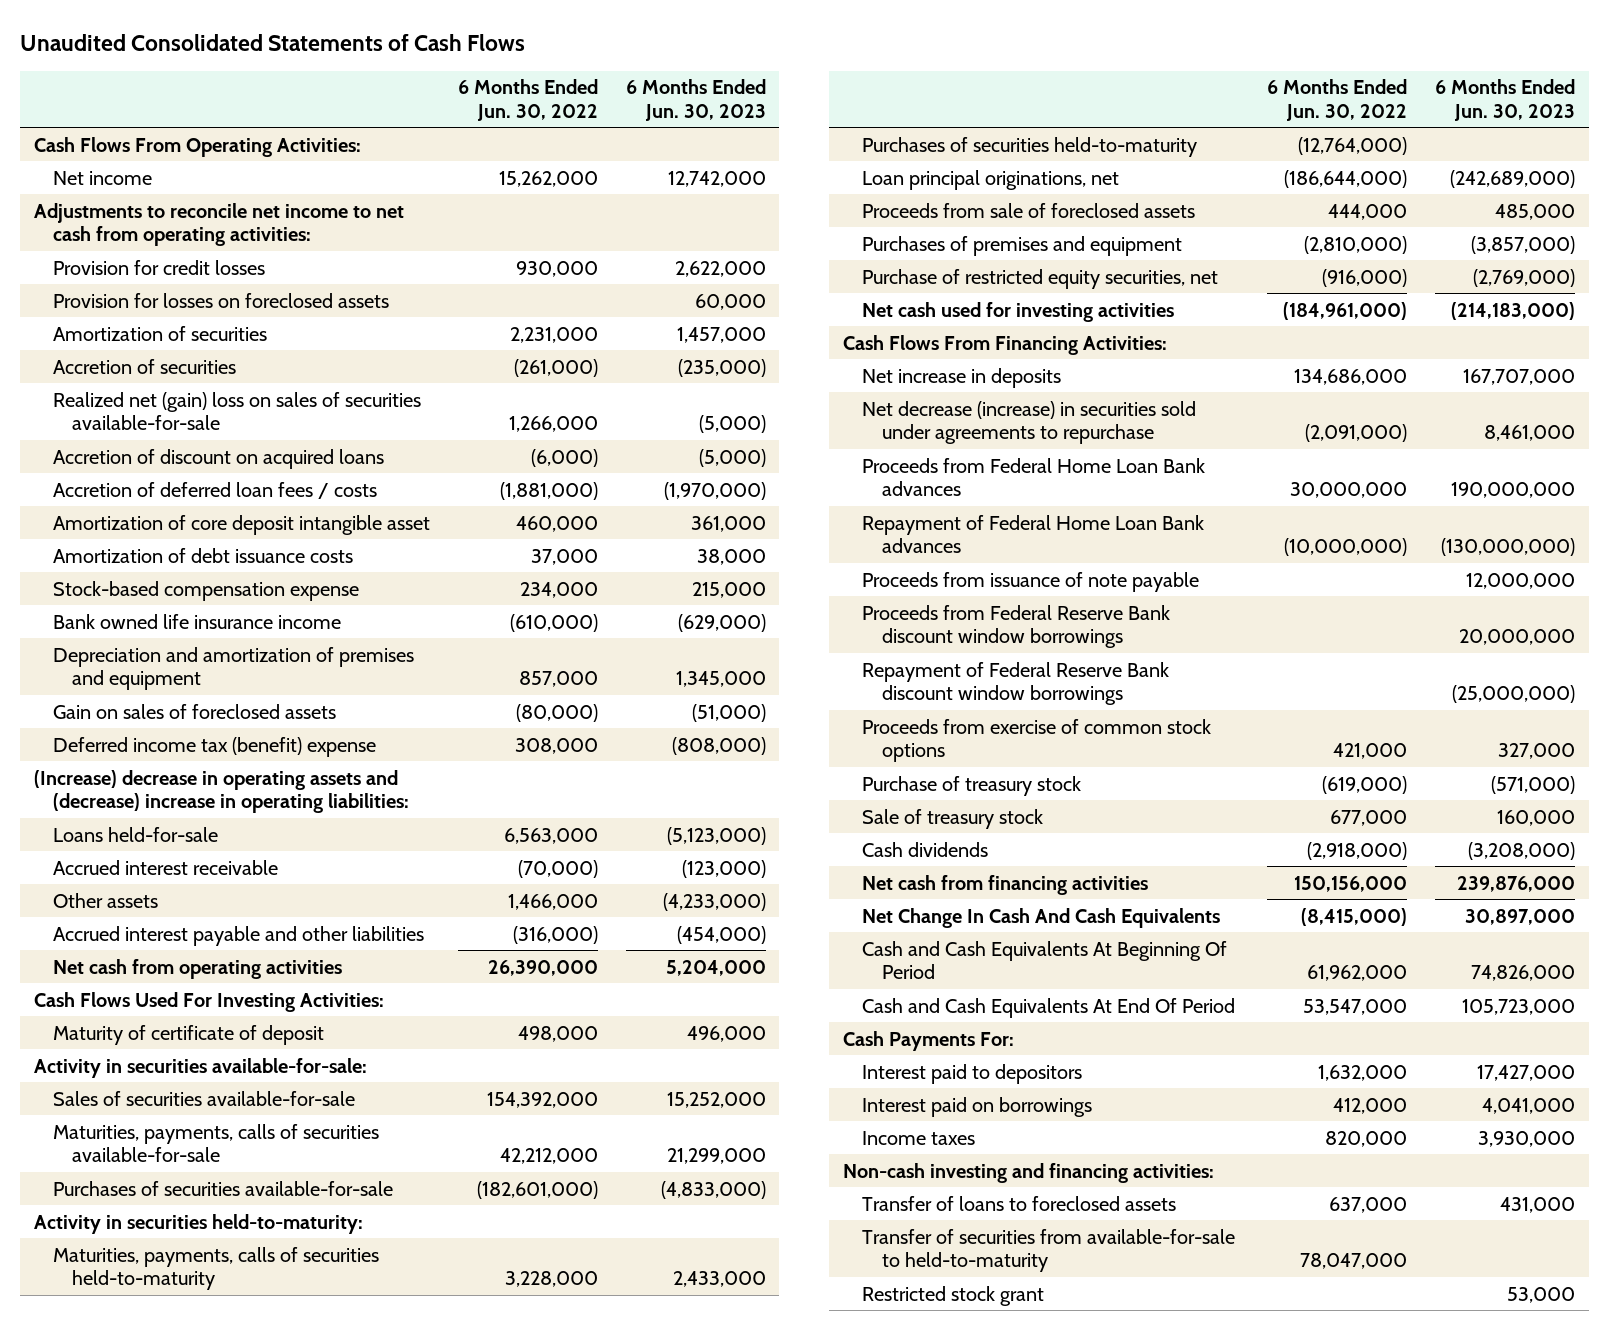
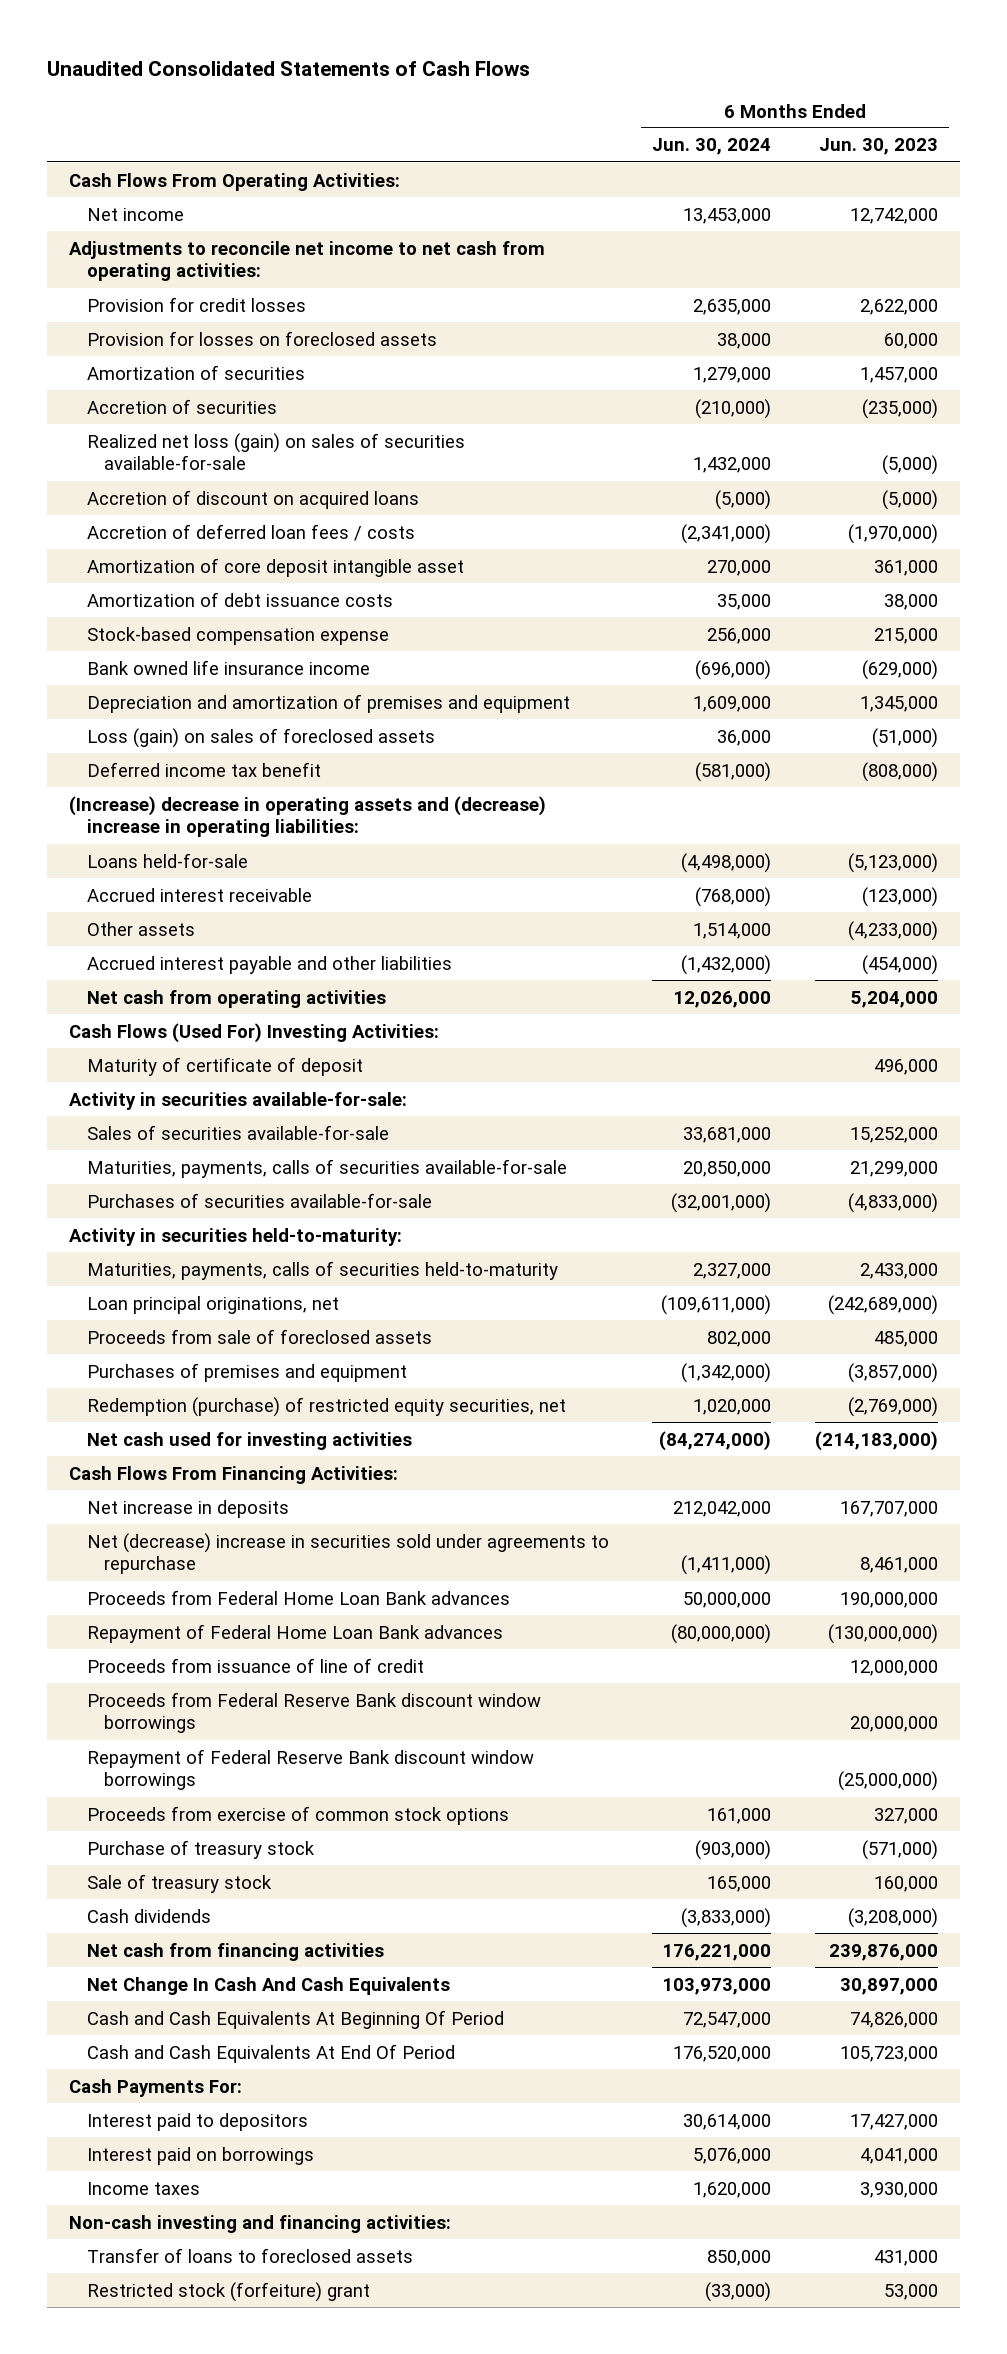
[457,79,598,121] 6 Months Ended Jun. 30, 2022 -> none
none -> [652,138,772,156] Jun. 30, 2024
[52,391,421,431] Realized net (gain) loss on sales of securities available-for-sale -> [86,432,465,471] Realized net loss (gain) on sales of securities available-for-sale
[52,703,336,719] Gain on sales of foreclosed assets -> [86,727,435,748] Loss (gain) on sales of foreclosed assets
[52,736,376,757] Deferred income tax (benefit) expense -> [86,761,321,777] Deferred income tax benefit
[33,991,384,1012] Cash Flows Used For Investing Activities: -> [68,1022,439,1043] Cash Flows (Used For) Investing Activities:
[862,136,1198,157] Purchases of securities held-to-maturity -> none
[862,268,1219,289] Purchase of restricted equity securities, net -> [86,1396,566,1417] Redemption (purchase) of restricted equity securities, net
[862,400,1197,445] Net decrease (increase) in securities sold under agreements to repurchase -> [86,1532,609,1575] Net (decrease) increase in securities sold under agreements to repurchase
[862,571,1200,592] Proceeds from issuance of note payable -> [86,1657,424,1673] Proceeds from issuance of line of credit
[862,1228,1236,1273] Transfer of securities from available-for-sale to held-to-maturity -> none
[862,1285,1045,1306] Restricted stock grant -> [86,2281,370,2302] Restricted stock (forfeiture) grant

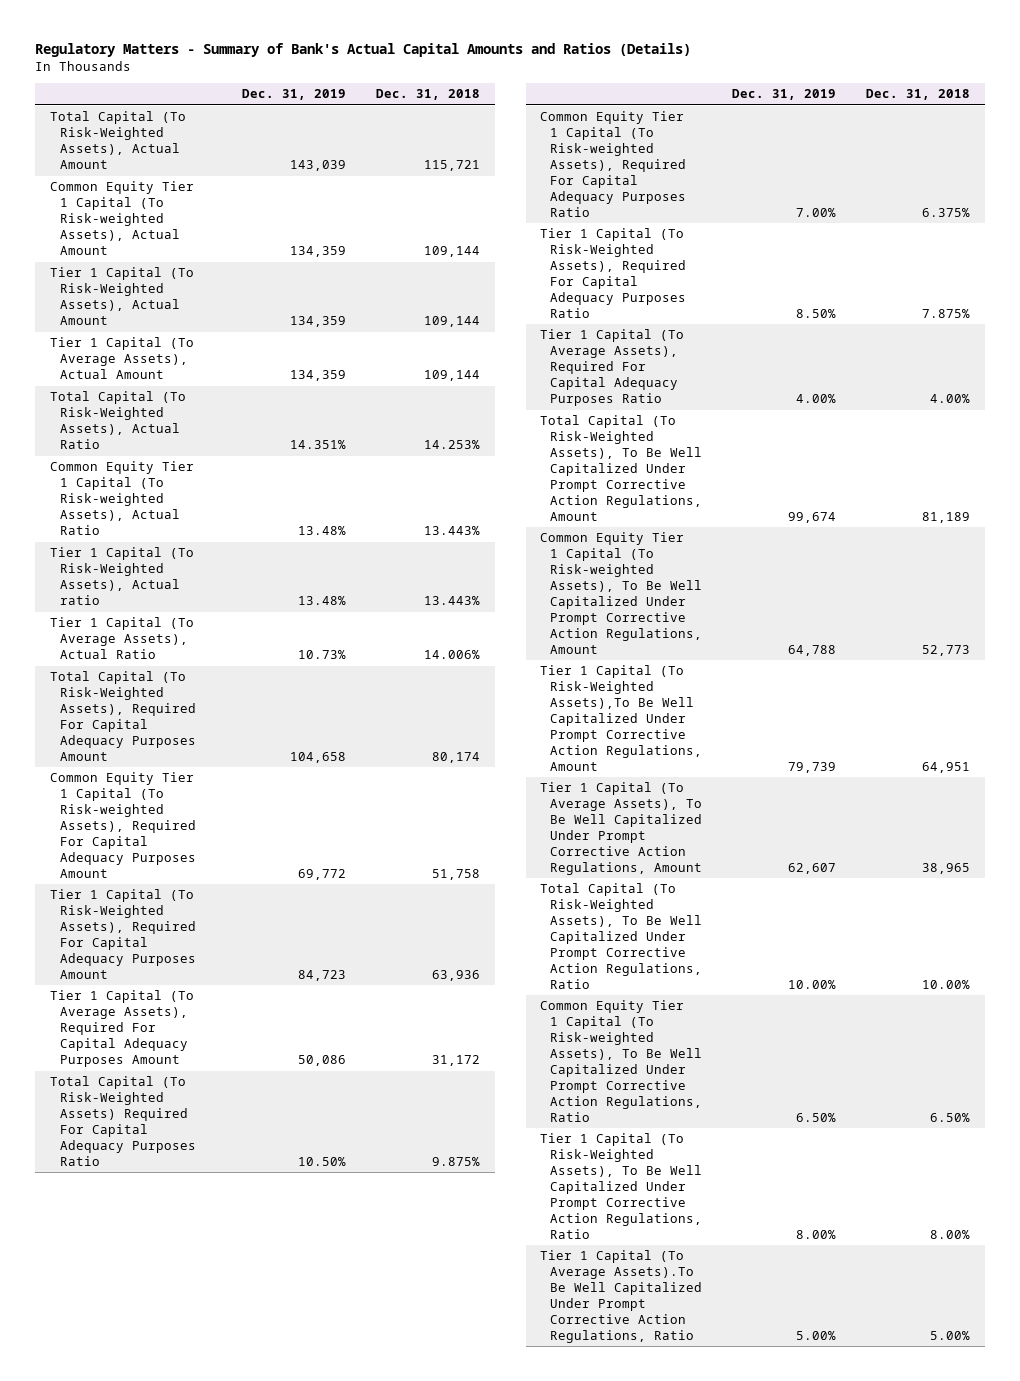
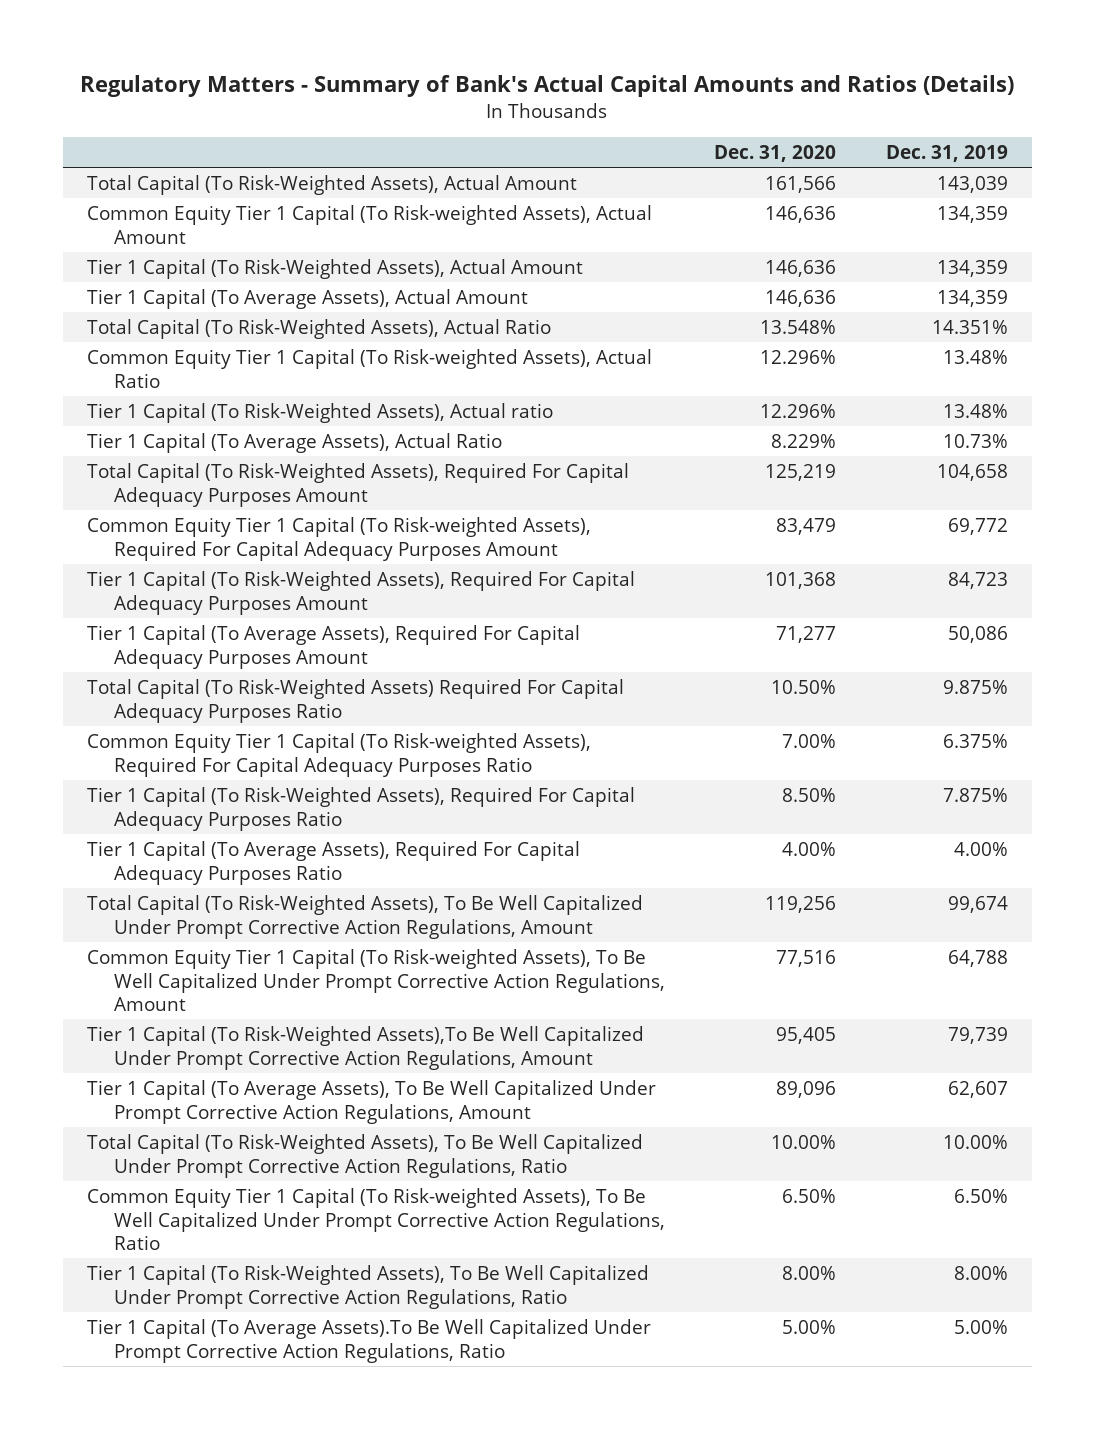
[375,89,480,101] Dec. 31, 2018 -> none
none -> [714,145,837,163] Dec. 31, 2020
[297,1156,346,1166] 10.50% -> [942,679,1008,694] 9.875%
[796,207,837,217] 7.00% -> [942,733,1008,748] 6.375%
[796,308,837,318] 8.50% -> [942,787,1008,802] 7.875%

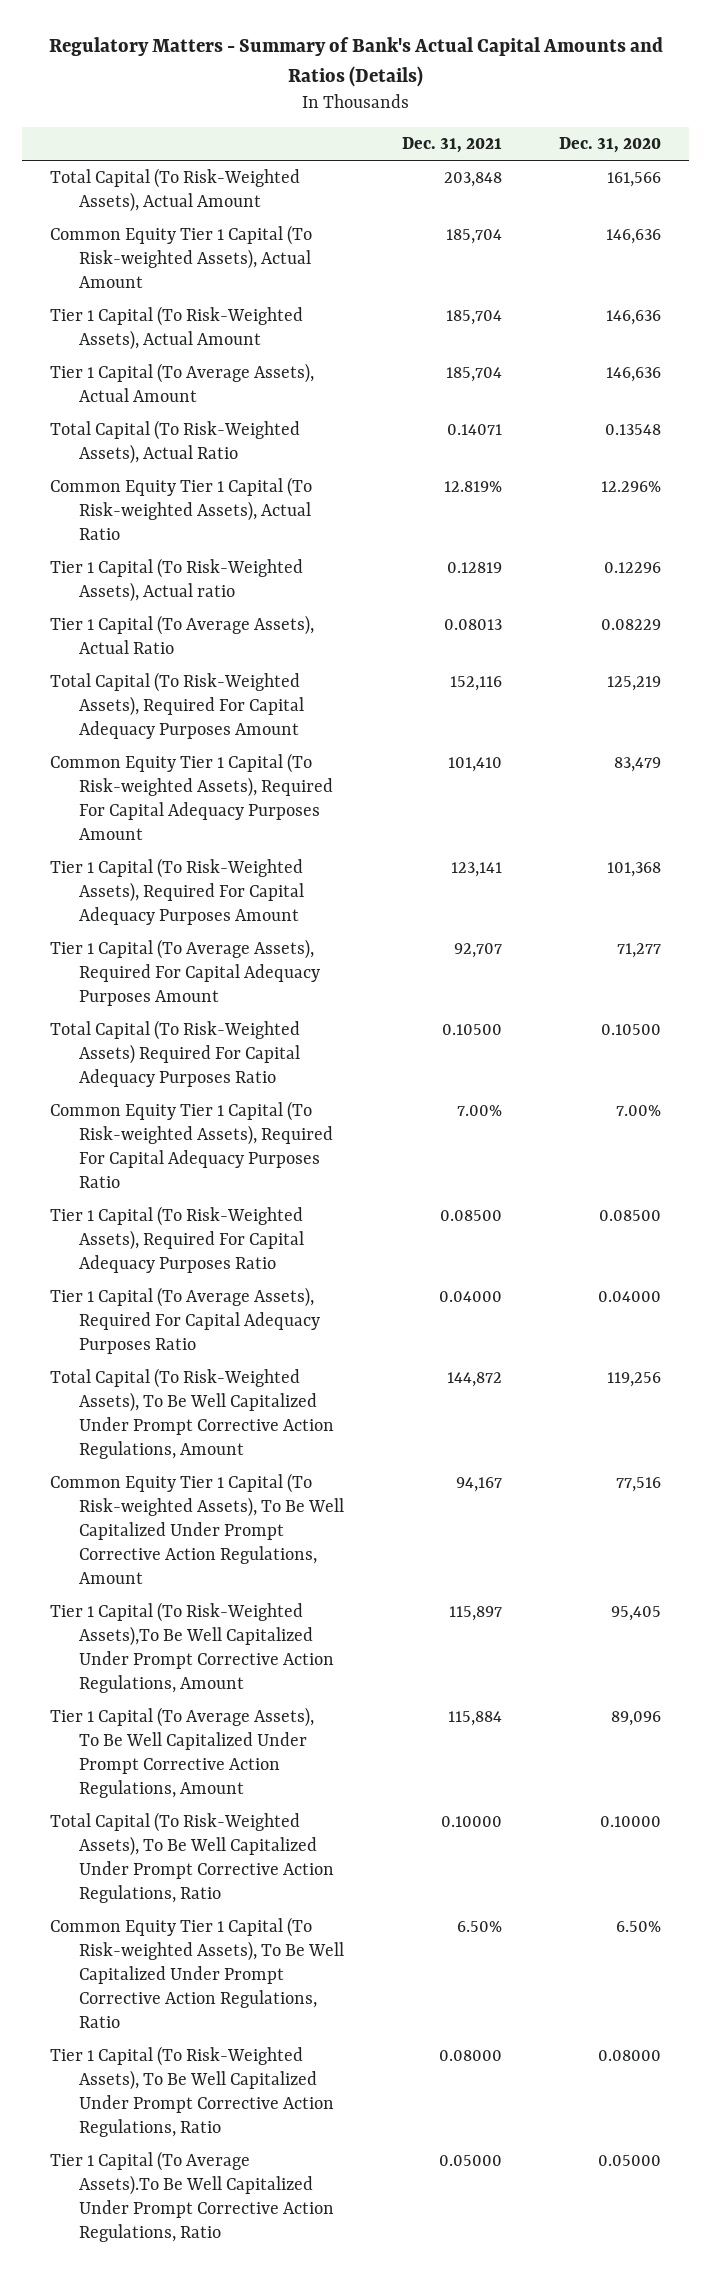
[885,145,1008,163] Dec. 31, 2019 -> none
none -> [401,136,502,153] Dec. 31, 2021
[760,319,837,334] 13.548% -> [604,424,661,436] 0.13548
[760,403,837,418] 12.296% -> [603,562,661,574] 0.12296
[771,433,837,448] 8.229% -> [600,619,661,631] 0.08229
[771,679,837,694] 10.50% -> [600,1024,661,1036] 0.10500
[782,787,837,802] 8.50% -> [598,1210,661,1222] 0.08500
[782,841,837,856] 4.00% -> [597,1291,661,1303] 0.04000
[771,1134,837,1149] 10.00% -> [599,1816,661,1828] 0.10000
[782,1265,837,1280] 8.00% -> [597,2050,661,2062] 0.08000
[782,1319,837,1334] 5.00% -> [597,2155,661,2167] 0.05000

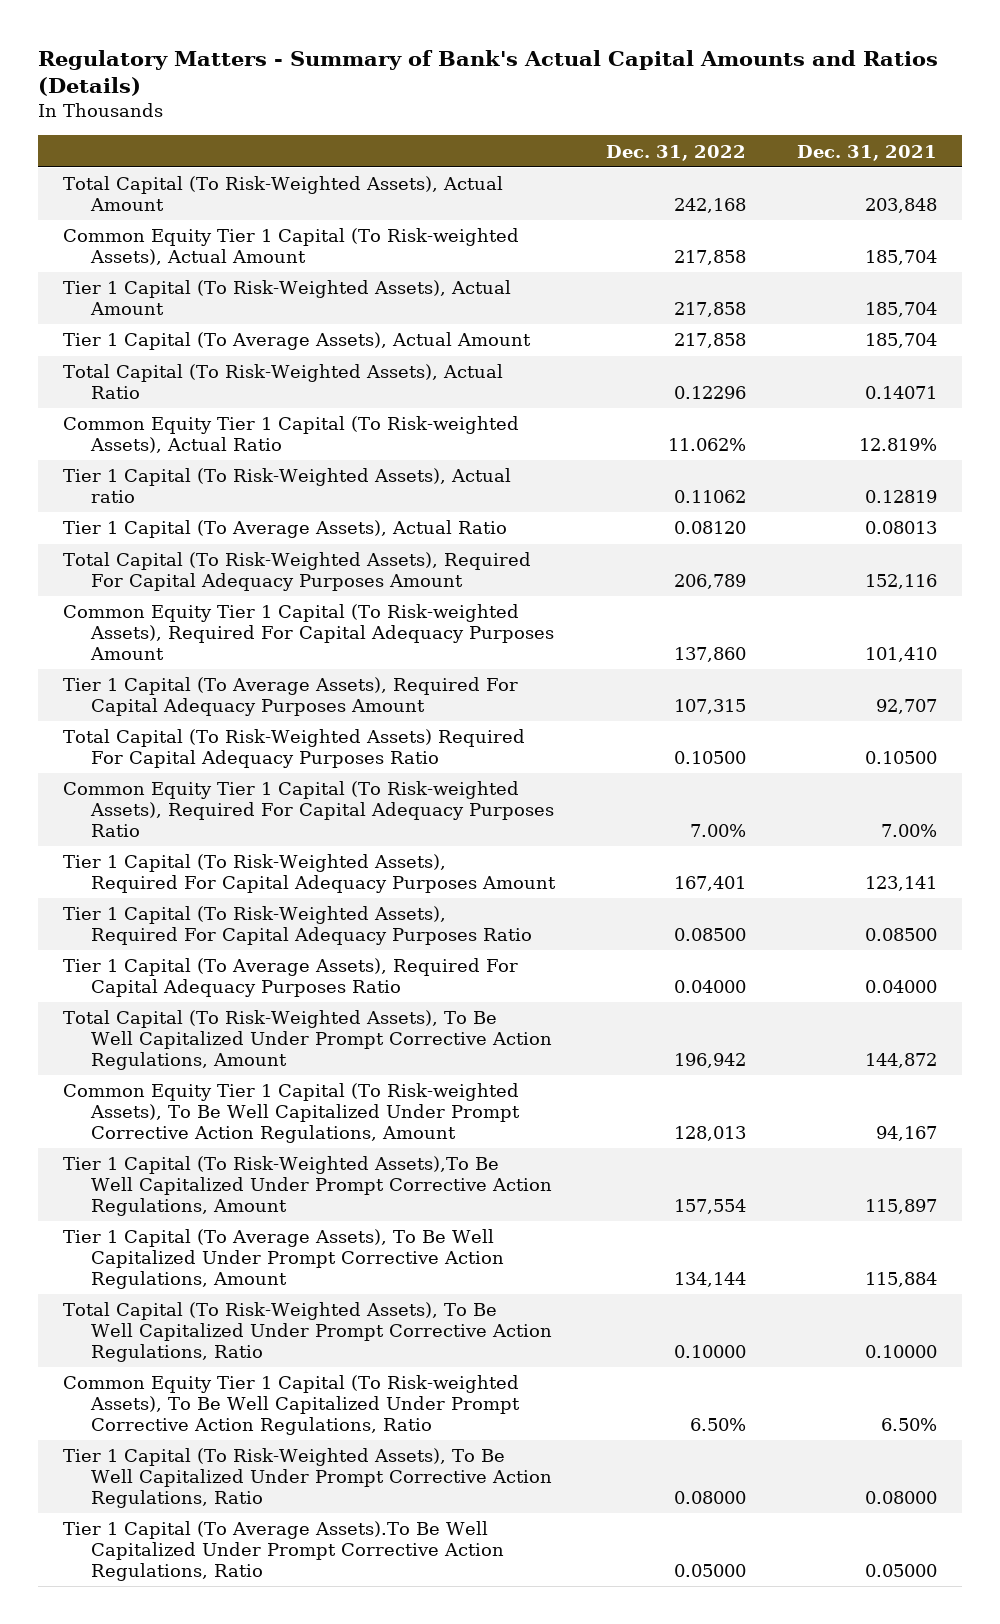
[558,136,661,153] Dec. 31, 2020 -> none
none -> [606,144,747,161] Dec. 31, 2022
[50,858,305,925] Tier 1 Capital (To Risk-Weighted Assets), Required For Capital Adequacy Purposes Amount -> [63,854,557,893] Tier 1 Capital (To Risk-Weighted Assets), Required For Capital Adequacy Purposes Amount

